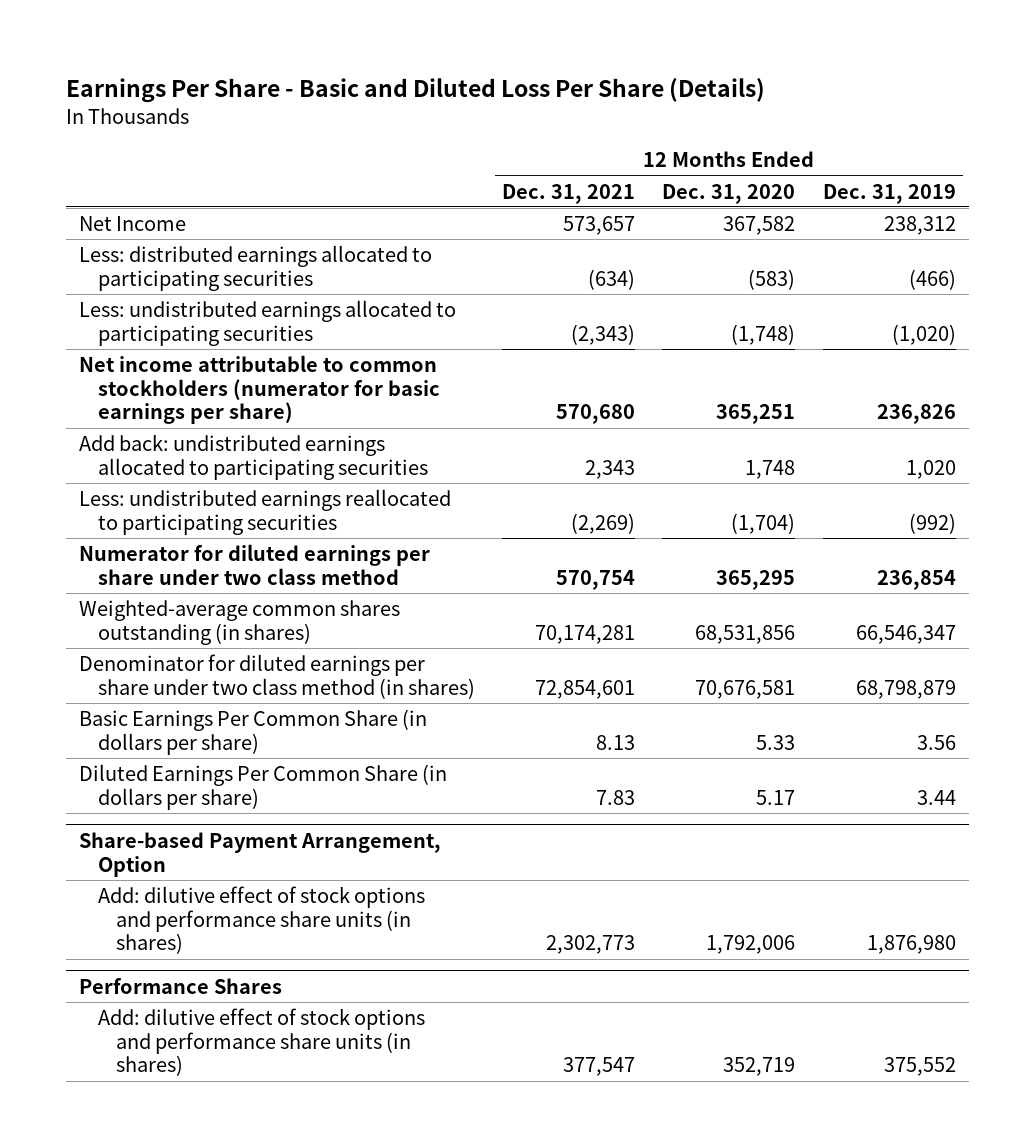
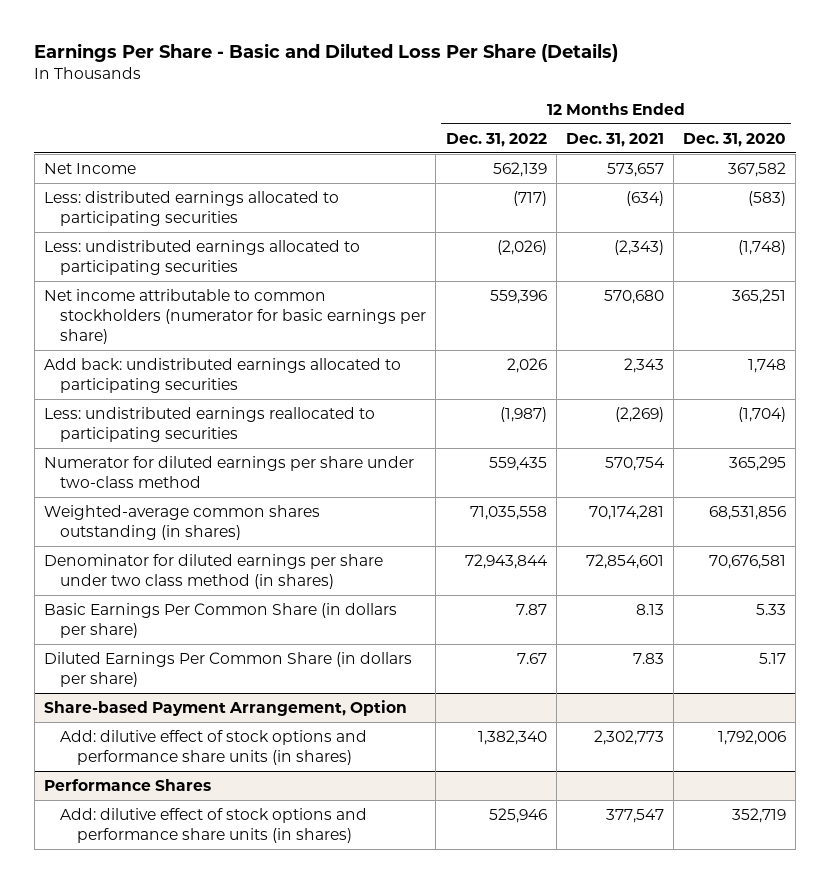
[822,183,956,204] Dec. 31, 2019 -> none
none -> [445,132,547,147] Dec. 31, 2022
[79,544,431,585] Numerator for diluted earnings per share under two class method -> [43,455,414,488] Numerator for diluted earnings per share under two-class method

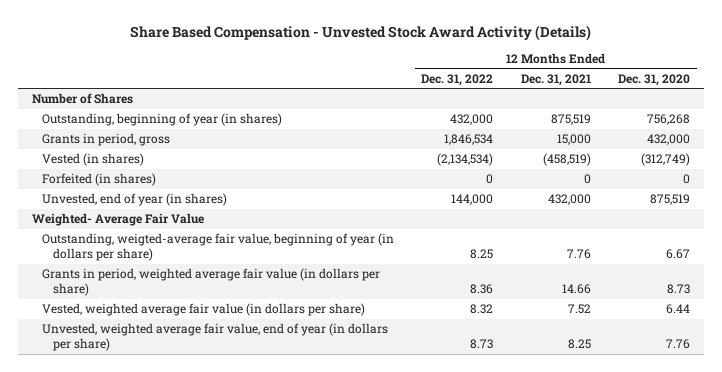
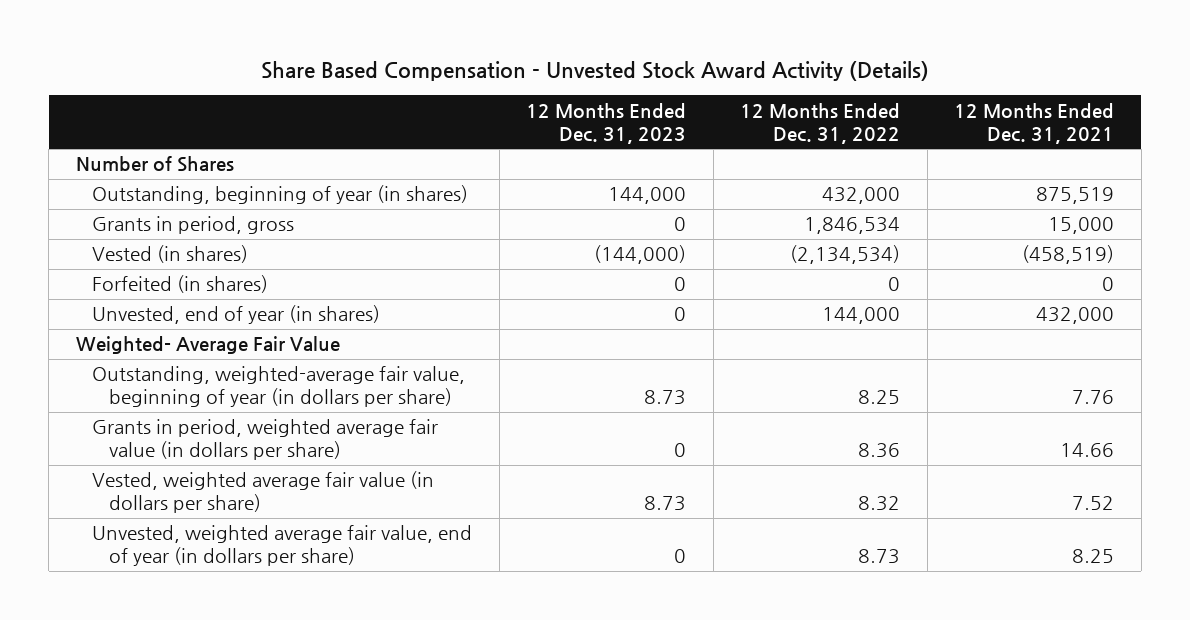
[618,73,691,86] Dec. 31, 2020 -> none
none -> [526,102,687,144] 12 Months Ended Dec. 31, 2023
[42,233,395,262] Outstanding, weigted-average fair value, beginning of year (in dollars per share) -> [92,366,466,408] Outstanding, weighted-average fair value, beginning of year (in dollars per share)

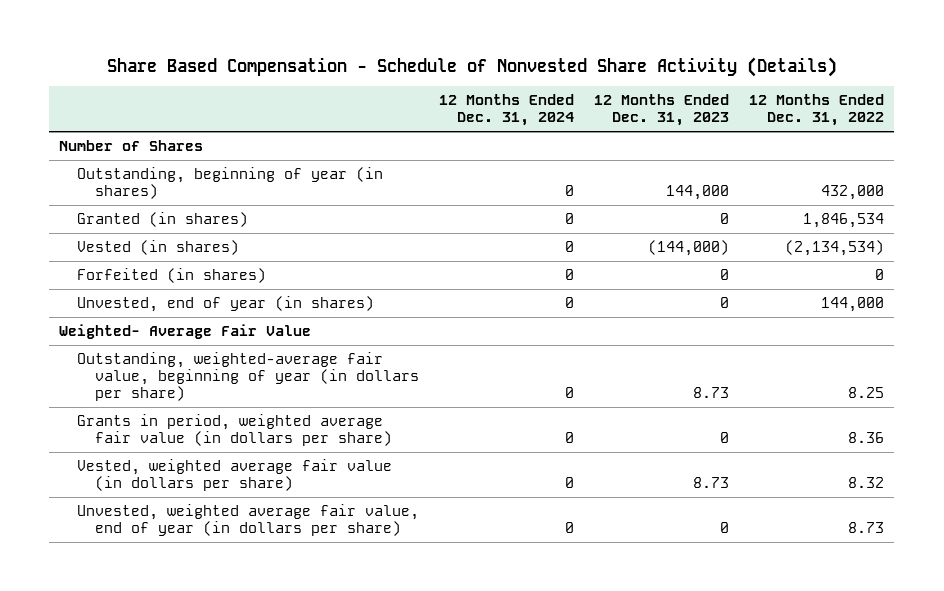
[260,61,929,82] Share Based Compensation - Unvested Stock Award Activity (Details) -> [106,56,837,77] Share Based Compensation - Schedule of Nonvested Share Activity (Details)
[954,102,1115,144] 12 Months Ended Dec. 31, 2021 -> none
none -> [439,94,575,127] 12 Months Ended Dec. 31, 2024
[92,216,295,235] Grants in period, gross -> [77,211,249,227] Granted (in shares)

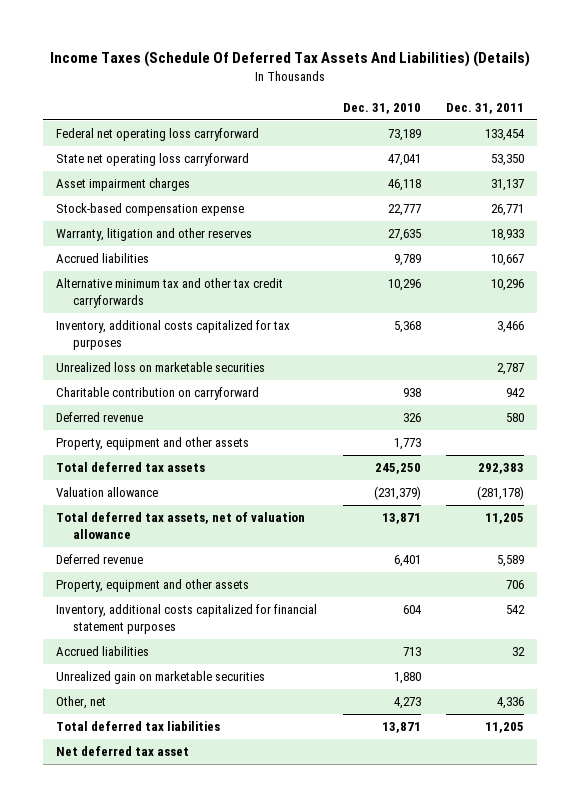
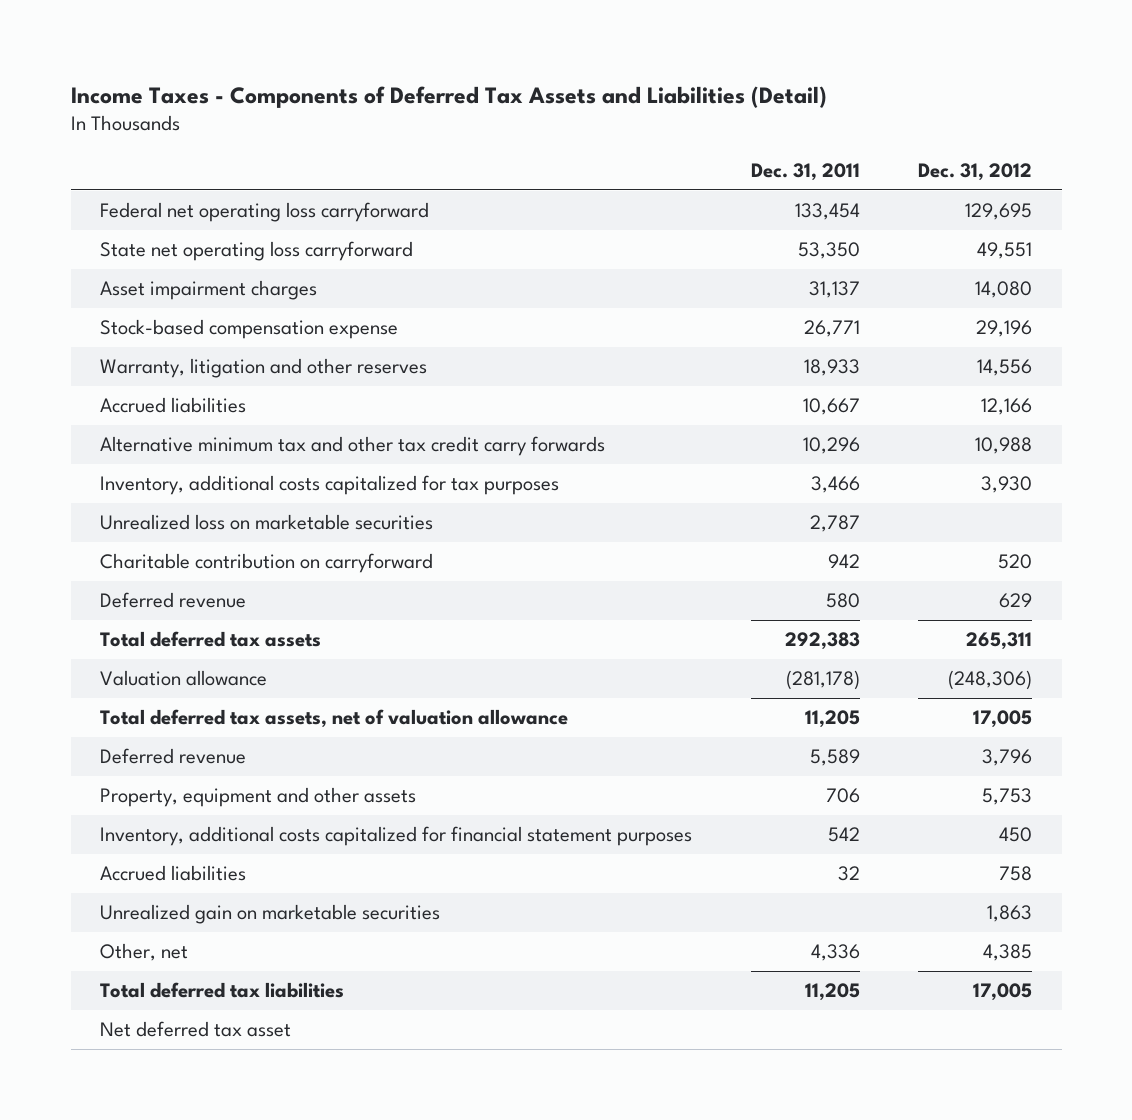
[50,51,531,68] Income Taxes (Schedule Of Deferred Tax Assets And Liabilities) (Details) -> [70,85,827,108] Income Taxes - Components of Deferred Tax Assets and Liabilities (Detail)
[342,102,421,114] Dec. 31, 2010 -> none
none -> [918,163,1033,182] Dec. 31, 2012
[55,278,283,308] Alternative minimum tax and other tax credit carryforwards -> [100,436,606,457] Alternative minimum tax and other tax credit carry forwards
[55,437,249,451] Property, equipment and other assets -> none

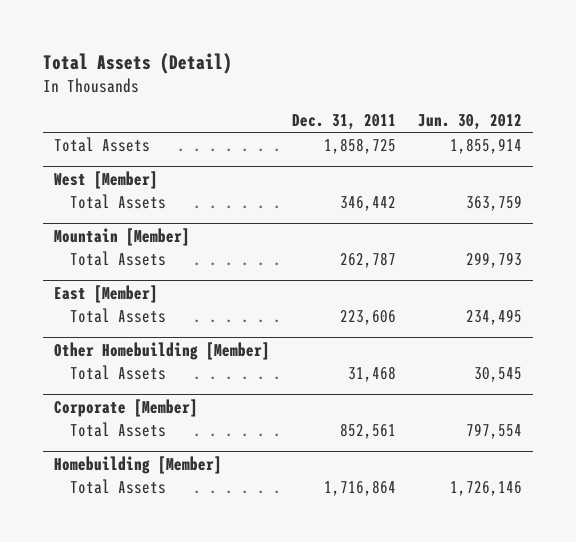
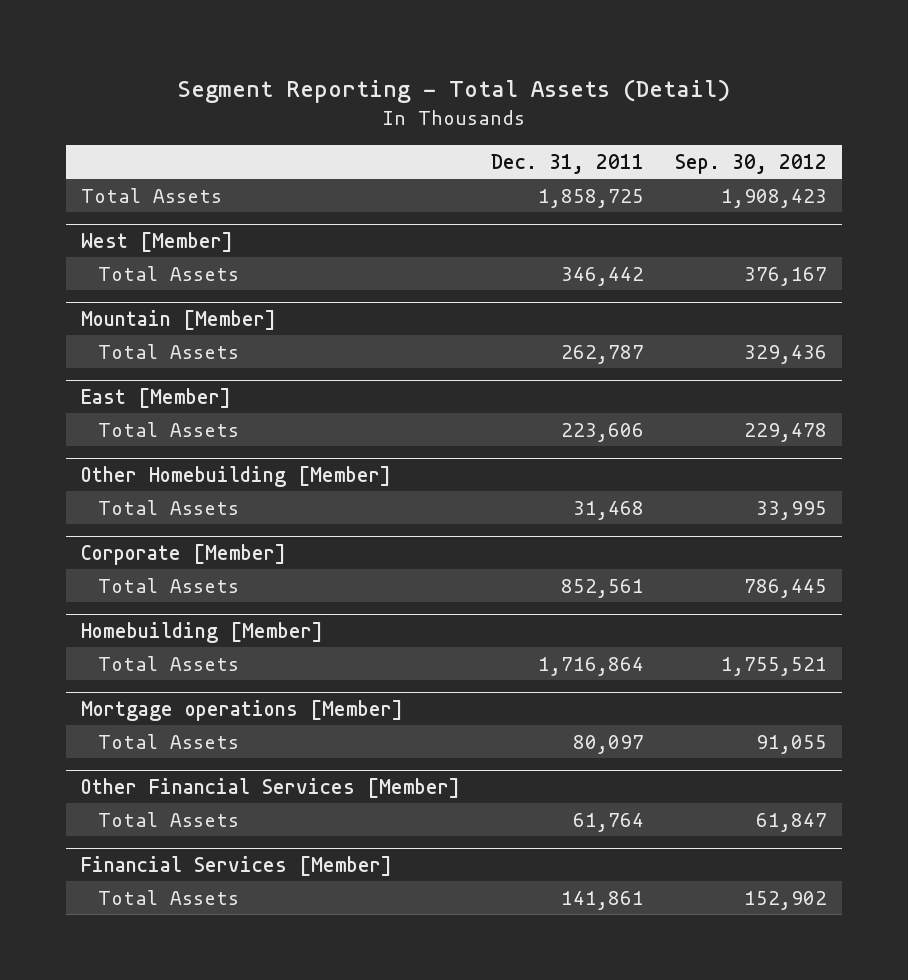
[42,52,232,74] Total Assets (Detail) -> [176,79,730,104] Segment Reporting - Total Assets (Detail)
[418,114,523,131] Jun. 30, 2012 -> none
none -> [674,153,827,174] Sep. 30, 2012
none -> [80,699,403,721] Mortgage operations [Member]
none -> [98,733,240,749] Total Assets
none -> [80,777,460,798] Other Financial Services [Member]
none -> [98,811,240,827] Total Assets
none -> [80,855,392,876] Financial Services [Member]
none -> [98,889,240,905] Total Assets

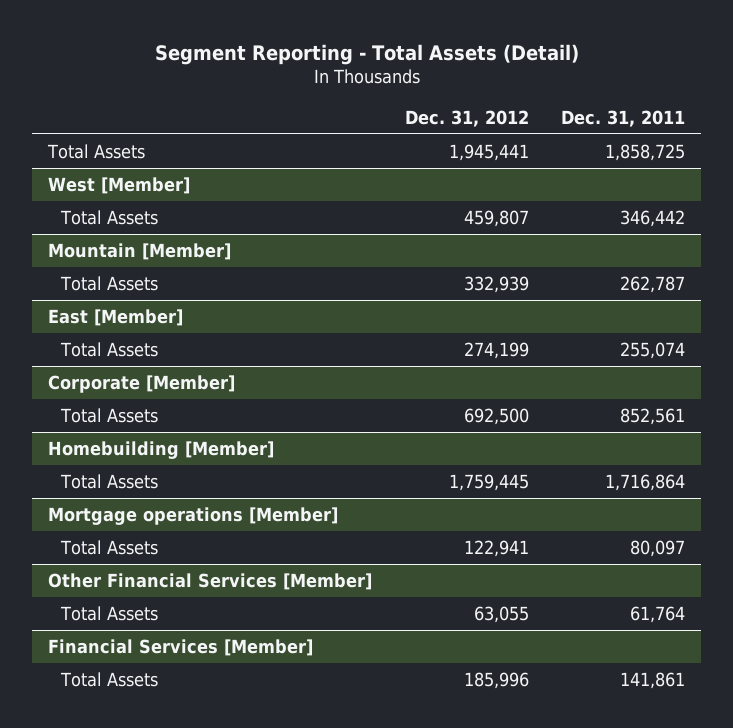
[674,153,827,174] Sep. 30, 2012 -> none
none -> [404,109,529,127] Dec. 31, 2012
[80,465,391,487] Other Homebuilding [Member] -> none
[98,499,240,515] Total Assets -> none
[560,422,644,442] 223,606 -> [619,341,685,359] 255,074

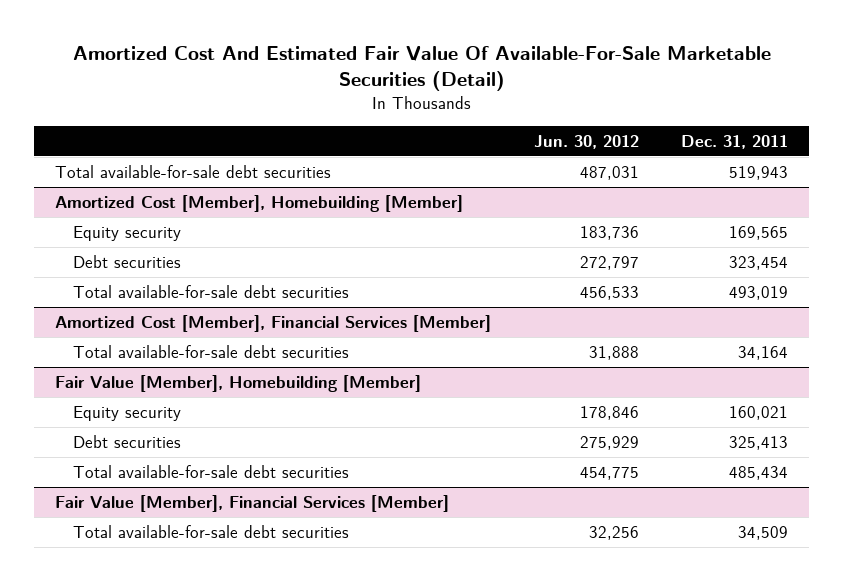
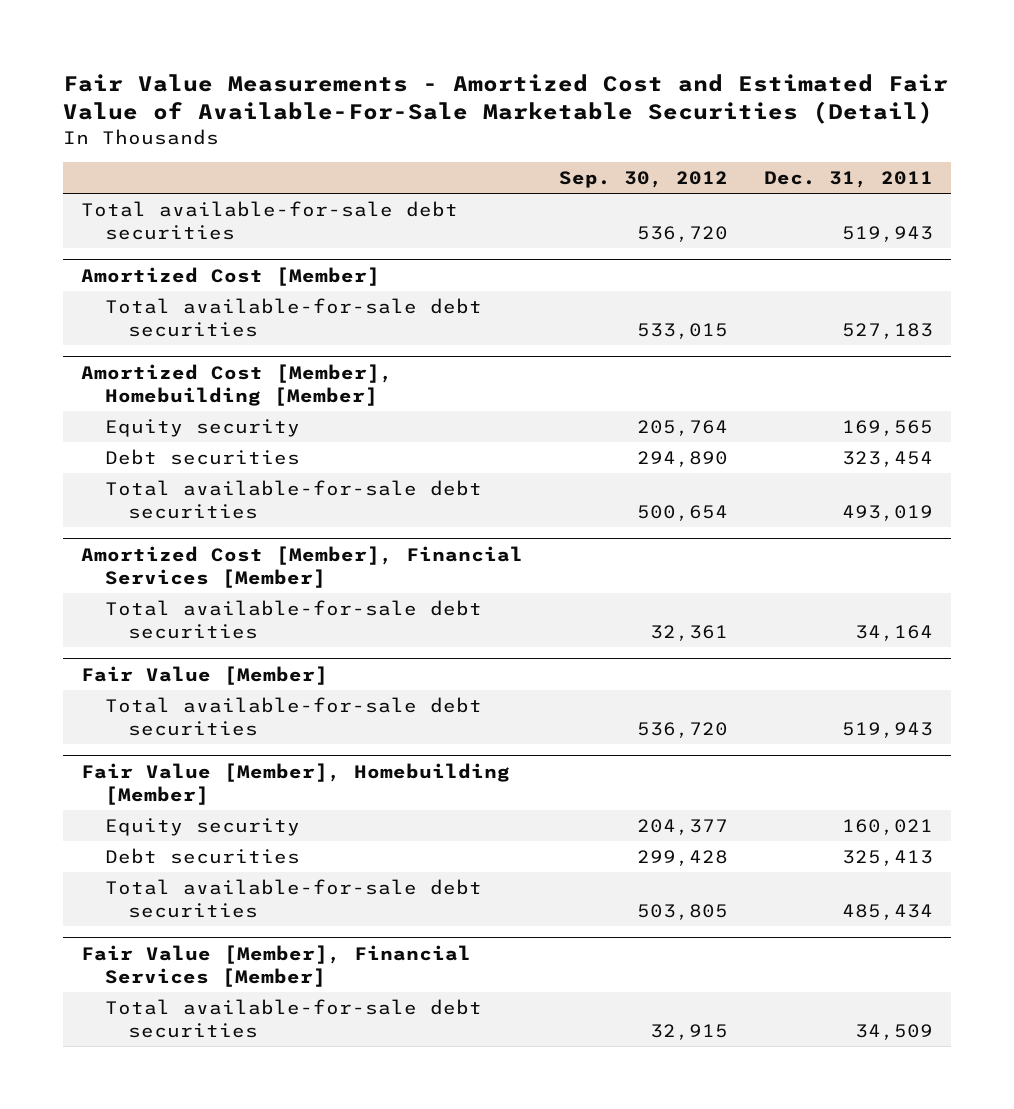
[72,46,771,92] Amortized Cost And Estimated Fair Value Of Available-For-Sale Marketable Securities (Detail) -> [63,74,949,125] Fair Value Measurements - Amortized Cost and Estimated Fair Value of Available-For-Sale Marketable Securities (Detail)
[533,134,639,149] Jun. 30, 2012 -> none
none -> [559,171,729,189] Sep. 30, 2012
none -> [81,266,381,286] Amortized Cost [Member]
none -> [104,297,482,338] Total available-for-sale debt securities
none -> [81,665,329,685] Fair Value [Member]
none -> [104,696,482,737] Total available-for-sale debt securities

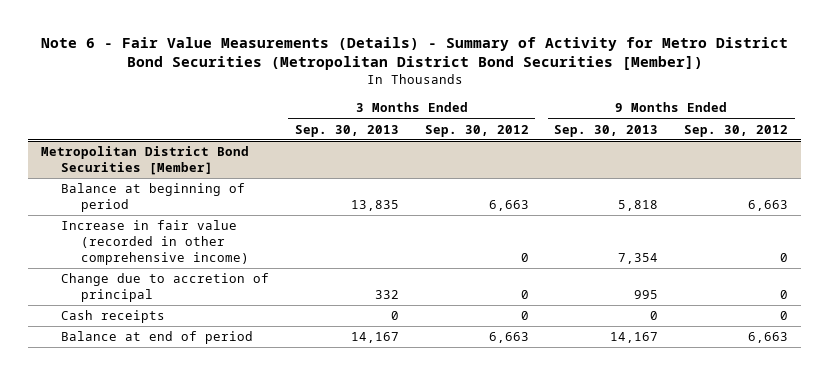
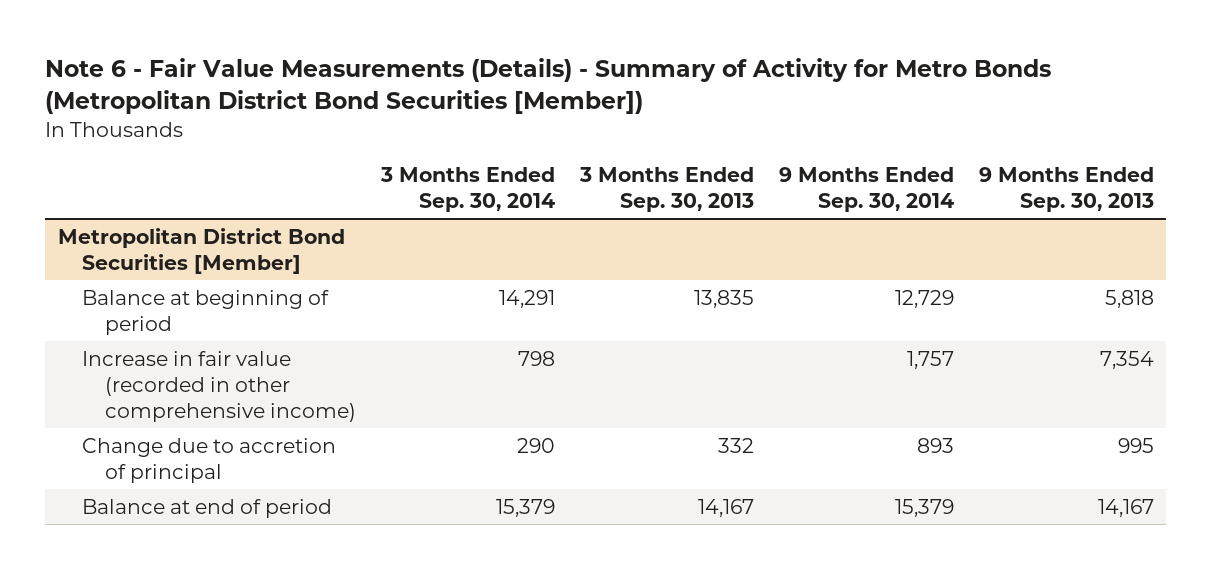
[40,36,788,71] Note 6 - Fair Value Measurements (Details) - Summary of Activity for Metro District Bond Securities (Metropolitan District Bond Securities [Member]) -> [45,58,1052,115] Note 6 - Fair Value Measurements (Details) - Summary of Activity for Metro Bonds (Metropolitan District Bond Securities [Member])
[424,124,529,137] Sep. 30, 2012 -> none
[684,124,789,137] Sep. 30, 2012 -> none
none -> [380,167,556,213] 3 Months Ended Sep. 30, 2014
none -> [779,167,955,213] 9 Months Ended Sep. 30, 2014
[60,310,165,324] Cash receipts -> none

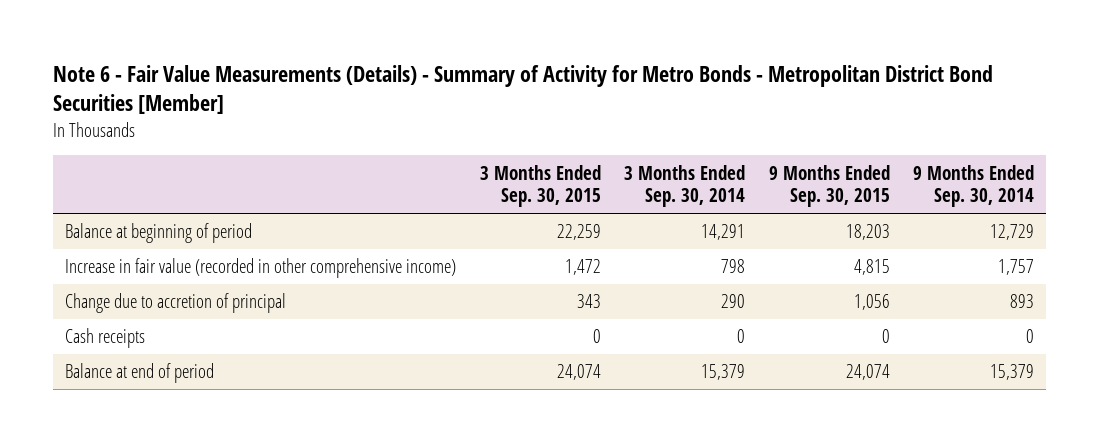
[45,58,1052,115] Note 6 - Fair Value Measurements (Details) - Summary of Activity for Metro Bonds (Metropolitan District Bond Securities [Member]) -> [53,65,994,115] Note 6 - Fair Value Measurements (Details) - Summary of Activity for Metro Bonds - Metropolitan District Bond Securities [Member]
[579,167,755,213] 3 Months Ended Sep. 30, 2013 -> none
[979,167,1155,213] 9 Months Ended Sep. 30, 2013 -> none
none -> [479,164,601,208] 3 Months Ended Sep. 30, 2015
none -> [768,164,890,208] 9 Months Ended Sep. 30, 2015
[57,227,345,274] Metropolitan District Bond Securities [Member] -> none
none -> [65,328,146,349] Cash receipts

